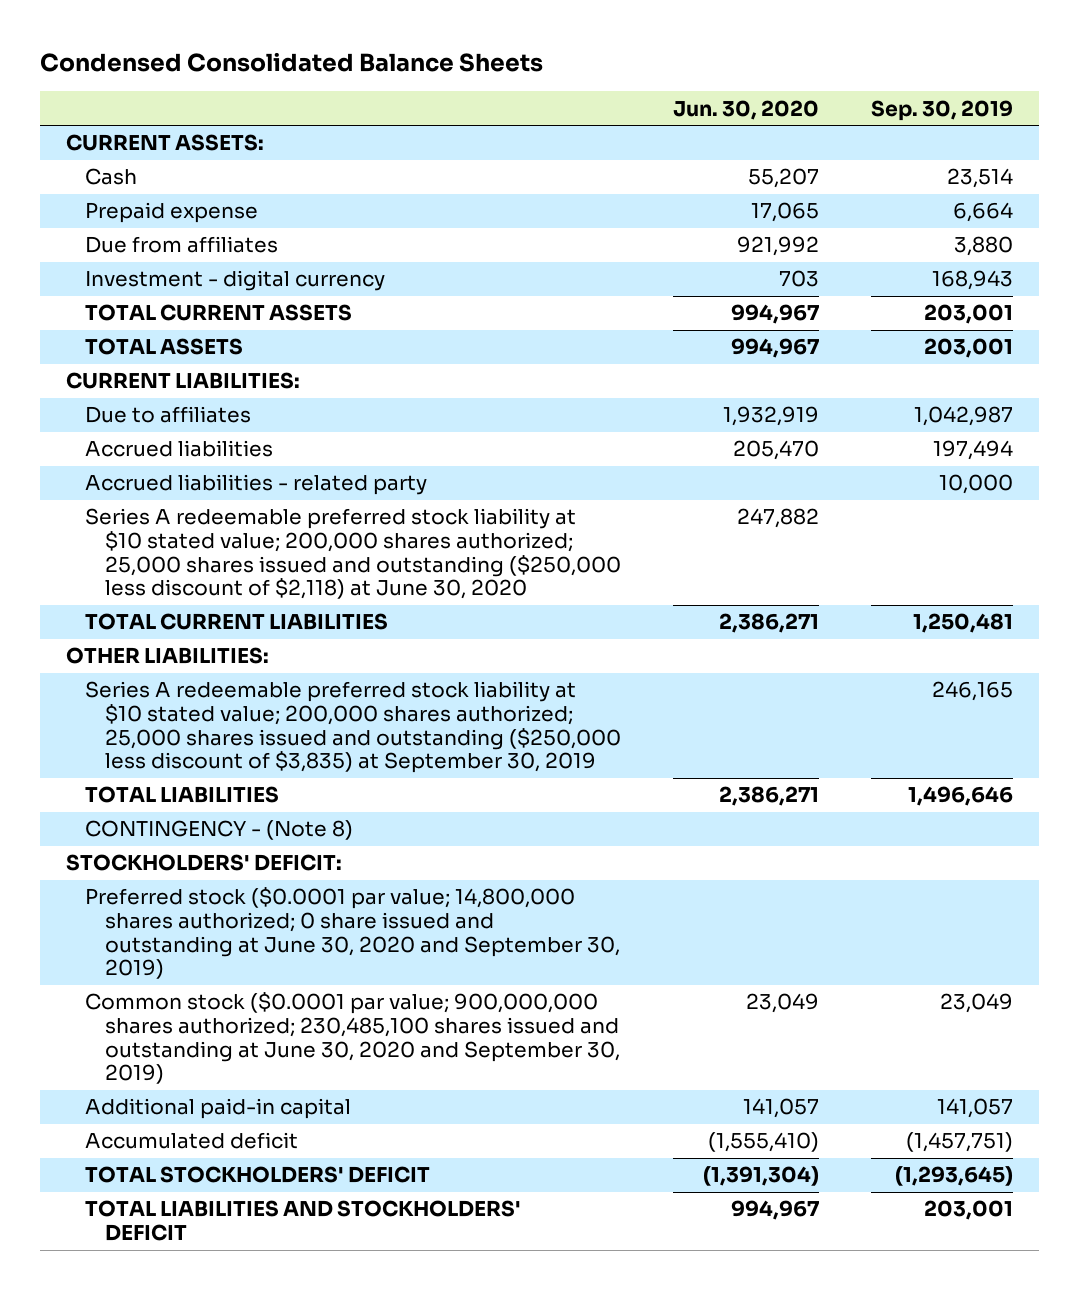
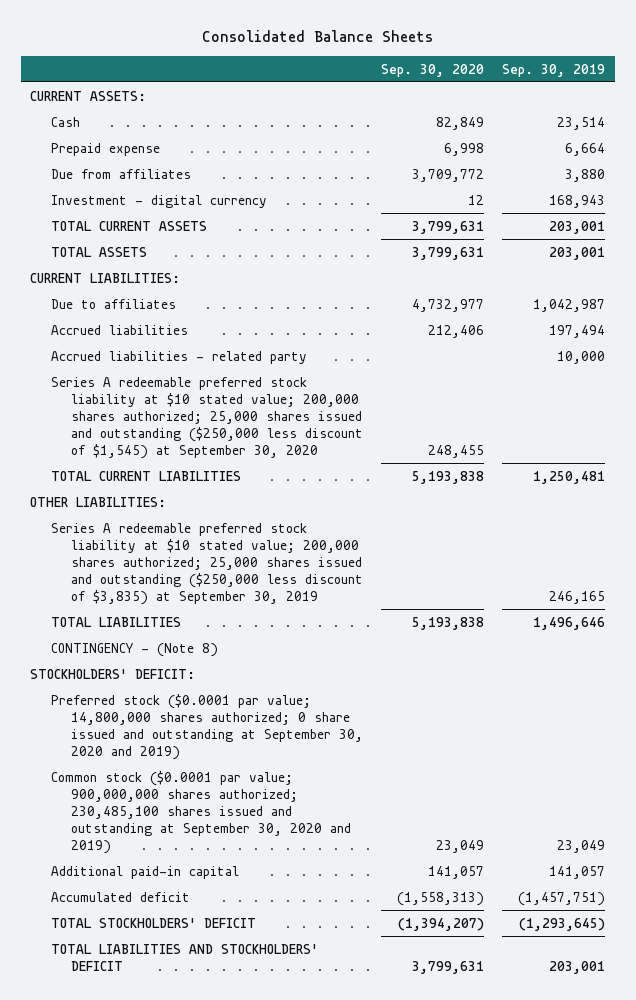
[39,52,543,73] Condensed Consolidated Balance Sheets -> [201,30,433,43] Consolidated Balance Sheets
[673,99,820,120] Jun. 30, 2020 -> none
none -> [381,63,485,77] Sep. 30, 2020
[85,508,622,600] Series A redeemable preferred stock liability at $10 stated value; 200,000 shares authorized; 25,000 shares issued and outstanding ($250,000 less discount of $2,118) at June 30, 2020 -> [50,376,363,460] Series A redeemable preferred stock liability at $10 stated value; 200,000 shares authorized; 25,000 shares issued and outstanding ($250,000 less discount of $1,545) at September 30, 2020
[85,887,621,980] Preferred stock ($0.0001 par value; 14,800,000 shares authorized; 0 share issued and outstanding at June 30, 2020 and September 30, 2019) -> [50,693,363,761] Preferred stock ($0.0001 par value; 14,800,000 shares authorized; 0 share issued and outstanding at September 30, 2020 and 2019)
[85,992,621,1085] Common stock ($0.0001 par value; 900,000,000 shares authorized; 230,485,100 shares issued and outstanding at June 30, 2020 and September 30, 2019) -> [50,770,351,855] Common stock ($0.0001 par value; 900,000,000 shares authorized; 230,485,100 shares issued and outstanding at September 30, 2020 and 2019)

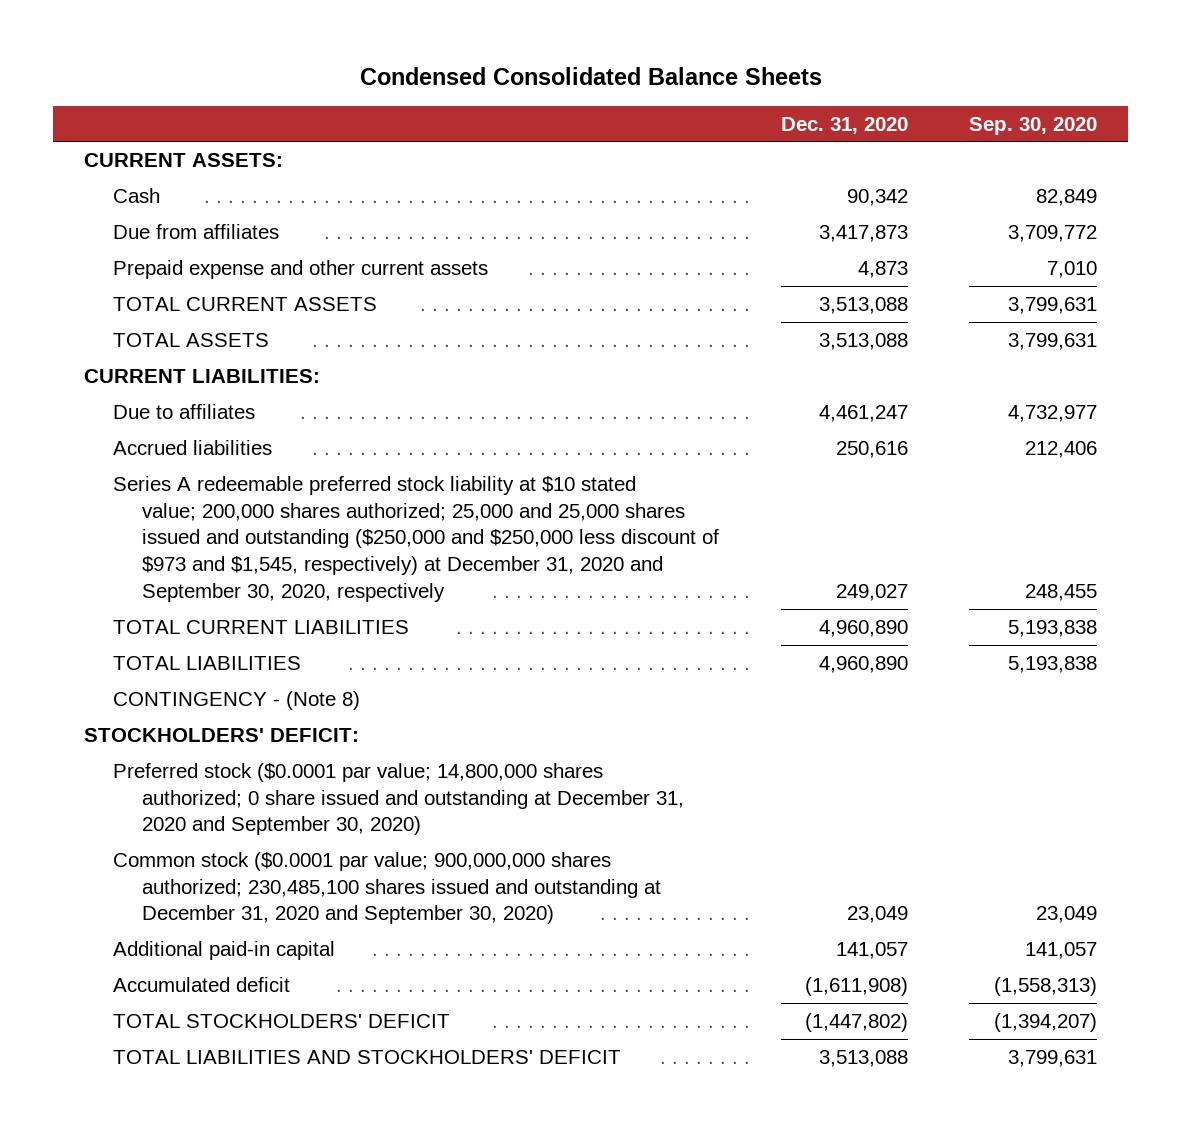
[201,30,433,43] Consolidated Balance Sheets -> [359,66,822,85] Condensed Consolidated Balance Sheets
[502,63,606,77] Sep. 30, 2019 -> none
none -> [780,116,908,134] Dec. 31, 2020
[50,142,160,156] Prepaid expense -> none
[50,194,267,208] Investment - digital currency -> none
none -> [112,259,488,279] Prepaid expense and other current assets
[50,350,307,364] Accrued liabilities - related party -> none
[50,376,363,460] Series A redeemable preferred stock liability at $10 stated value; 200,000 shares authorized; 25,000 shares issued and outstanding ($250,000 less discount of $1,545) at September 30, 2020 -> [112,475,719,603] Series A redeemable preferred stock liability at $10 stated value; 200,000 shares authorized; 25,000 and 25,000 shares issued and outstanding ($250,000 and $250,000 less discount of $973 and $1,545, respectively) at December 31, 2020 and September 30, 2020, respectively
[30,496,167,507] OTHER LIABILITIES: -> none
[50,522,363,606] Series A redeemable preferred stock liability at $10 stated value; 200,000 shares authorized; 25,000 shares issued and outstanding ($250,000 less discount of $3,835) at September 30, 2019 -> none
[50,693,363,761] Preferred stock ($0.0001 par value; 14,800,000 shares authorized; 0 share issued and outstanding at September 30, 2020 and 2019) -> [112,762,684,836] Preferred stock ($0.0001 par value; 14,800,000 shares authorized; 0 share issued and outstanding at December 31, 2020 and September 30, 2020)
[50,770,351,855] Common stock ($0.0001 par value; 900,000,000 shares authorized; 230,485,100 shares issued and outstanding at September 30, 2020 and 2019) -> [112,851,661,925] Common stock ($0.0001 par value; 900,000,000 shares authorized; 230,485,100 shares issued and outstanding at December 31, 2020 and September 30, 2020)

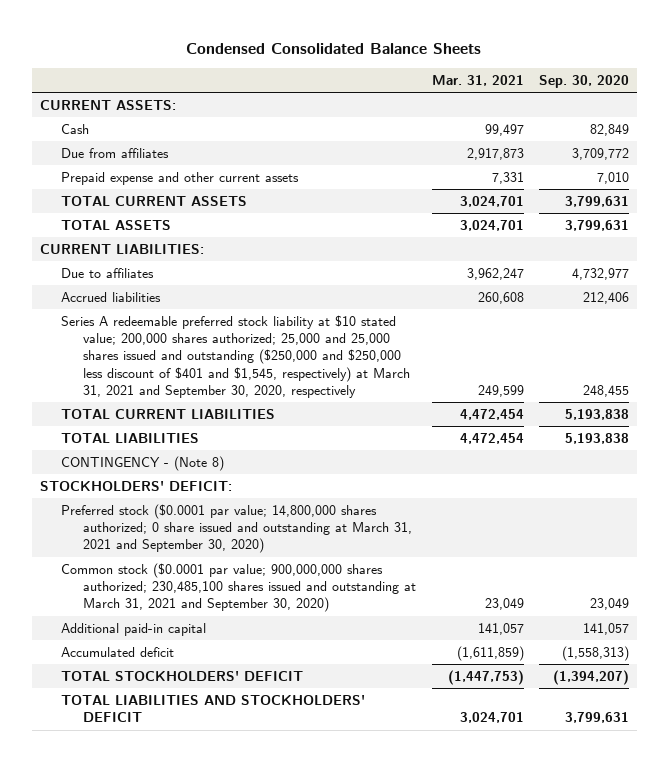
[780,116,908,134] Dec. 31, 2020 -> none
none -> [431,75,524,87] Mar. 31, 2021
[112,475,719,603] Series A redeemable preferred stock liability at $10 stated value; 200,000 shares authorized; 25,000 and 25,000 shares issued and outstanding ($250,000 and $250,000 less discount of $973 and $1,545, respectively) at December 31, 2020 and September 30, 2020, respectively -> [61,315,411,398] Series A redeemable preferred stock liability at $10 stated value; 200,000 shares authorized; 25,000 and 25,000 shares issued and outstanding ($250,000 and $250,000 less discount of $401 and $1,545, respectively) at March 31, 2021 and September 30, 2020, respectively
[112,762,684,836] Preferred stock ($0.0001 par value; 14,800,000 shares authorized; 0 share issued and outstanding at December 31, 2020 and September 30, 2020) -> [61,504,413,554] Preferred stock ($0.0001 par value; 14,800,000 shares authorized; 0 share issued and outstanding at March 31, 2021 and September 30, 2020)
[112,851,661,925] Common stock ($0.0001 par value; 900,000,000 shares authorized; 230,485,100 shares issued and outstanding at December 31, 2020 and September 30, 2020) -> [61,563,417,613] Common stock ($0.0001 par value; 900,000,000 shares authorized; 230,485,100 shares issued and outstanding at March 31, 2021 and September 30, 2020)

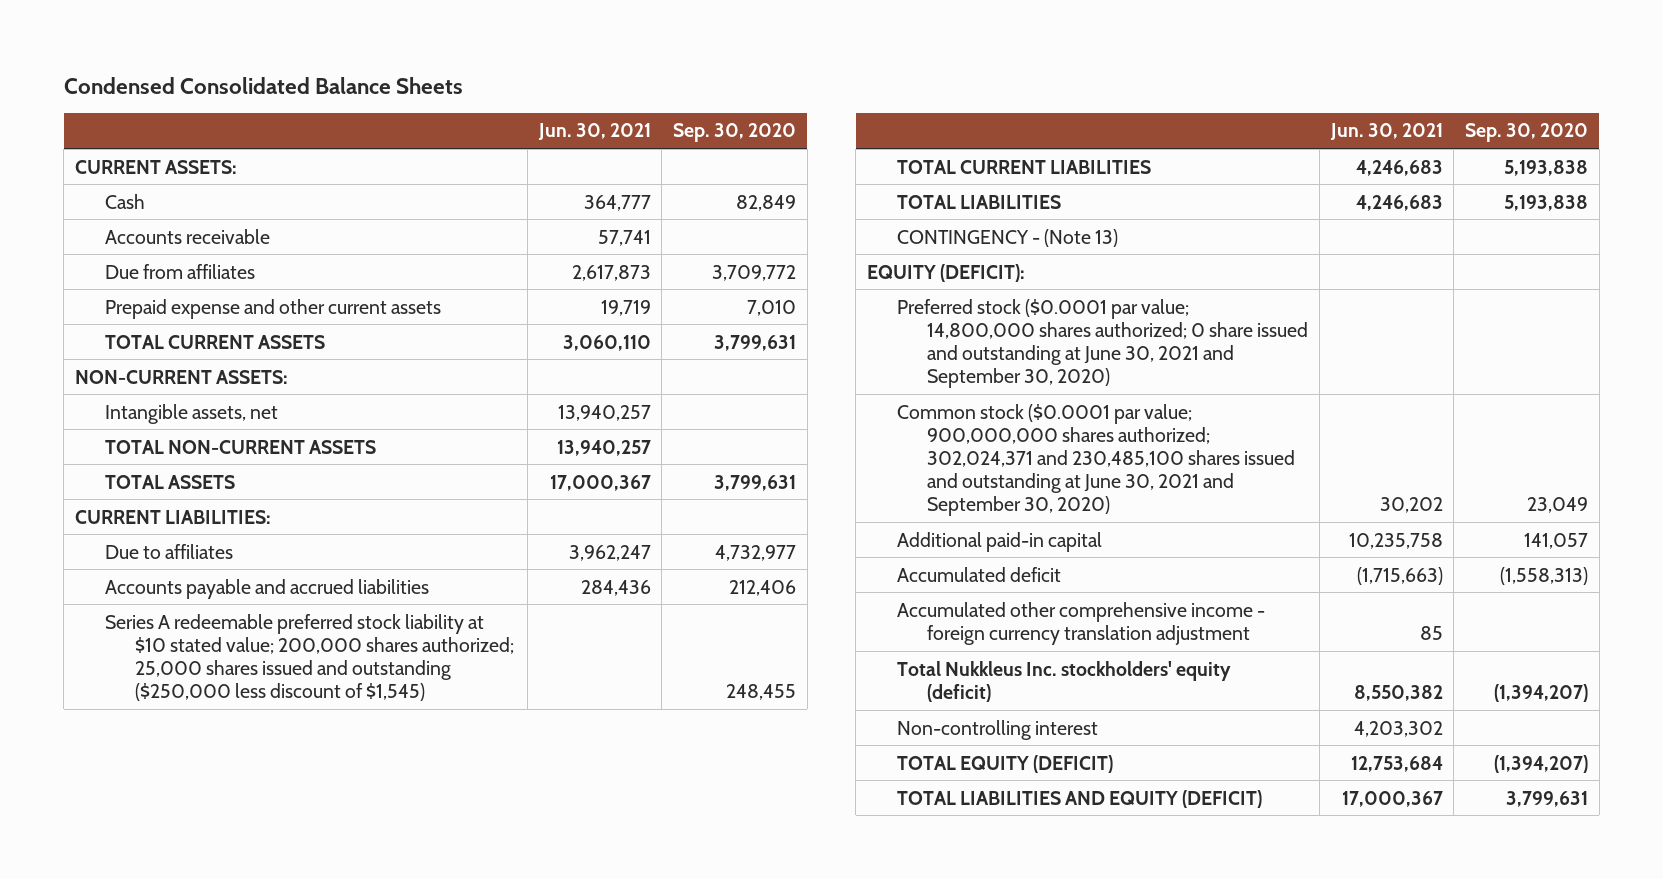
[431,75,524,87] Mar. 31, 2021 -> none
none -> [537,123,651,141] Jun. 30, 2021
none -> [104,228,270,244] Accounts receivable
none -> [74,369,288,384] NON-CURRENT ASSETS:
none -> [104,403,278,424] Intangible assets, net
none -> [104,439,376,454] TOTAL NON-CURRENT ASSETS
[61,292,162,303] Accrued liabilities -> [104,578,429,599] Accounts payable and accrued liabilities
[61,315,411,398] Series A redeemable preferred stock liability at $10 stated value; 200,000 shares authorized; 25,000 and 25,000 shares issued and outstanding ($250,000 and $250,000 less discount of $401 and $1,545, respectively) at March 31, 2021 and September 30, 2020, respectively -> [104,613,515,701] Series A redeemable preferred stock liability at $10 stated value; 200,000 shares authorized; 25,000 shares issued and outstanding ($250,000 less discount of $1,545)
[61,456,225,472] CONTINGENCY - (Note 8) -> [897,228,1119,247] CONTINGENCY - (Note 13)
[39,481,232,492] STOCKHOLDERS' DEFICIT: -> [866,263,1025,282] EQUITY (DEFICIT):
[61,504,413,554] Preferred stock ($0.0001 par value; 14,800,000 shares authorized; 0 share issued and outstanding at March 31, 2021 and September 30, 2020) -> [897,298,1309,388] Preferred stock ($0.0001 par value; 14,800,000 shares authorized; 0 share issued and outstanding at June 30, 2021 and September 30, 2020)
[61,563,417,613] Common stock ($0.0001 par value; 900,000,000 shares authorized; 230,485,100 shares issued and outstanding at March 31, 2021 and September 30, 2020) -> [897,403,1296,516] Common stock ($0.0001 par value; 900,000,000 shares authorized; 302,024,371 and 230,485,100 shares issued and outstanding at June 30, 2021 and September 30, 2020)
none -> [897,601,1266,645] Accumulated other comprehensive income - foreign currency translation adjustment
[61,671,304,682] TOTAL STOCKHOLDERS' DEFICIT -> [897,660,1232,702] Total Nukkleus Inc. stockholders' equity (deficit)
none -> [897,719,1099,740] Non-controlling interest
none -> [897,754,1114,773] TOTAL EQUITY (DEFICIT)
[61,695,366,723] TOTAL LIABILITIES AND STOCKHOLDERS' DEFICIT -> [897,789,1263,808] TOTAL LIABILITIES AND EQUITY (DEFICIT)

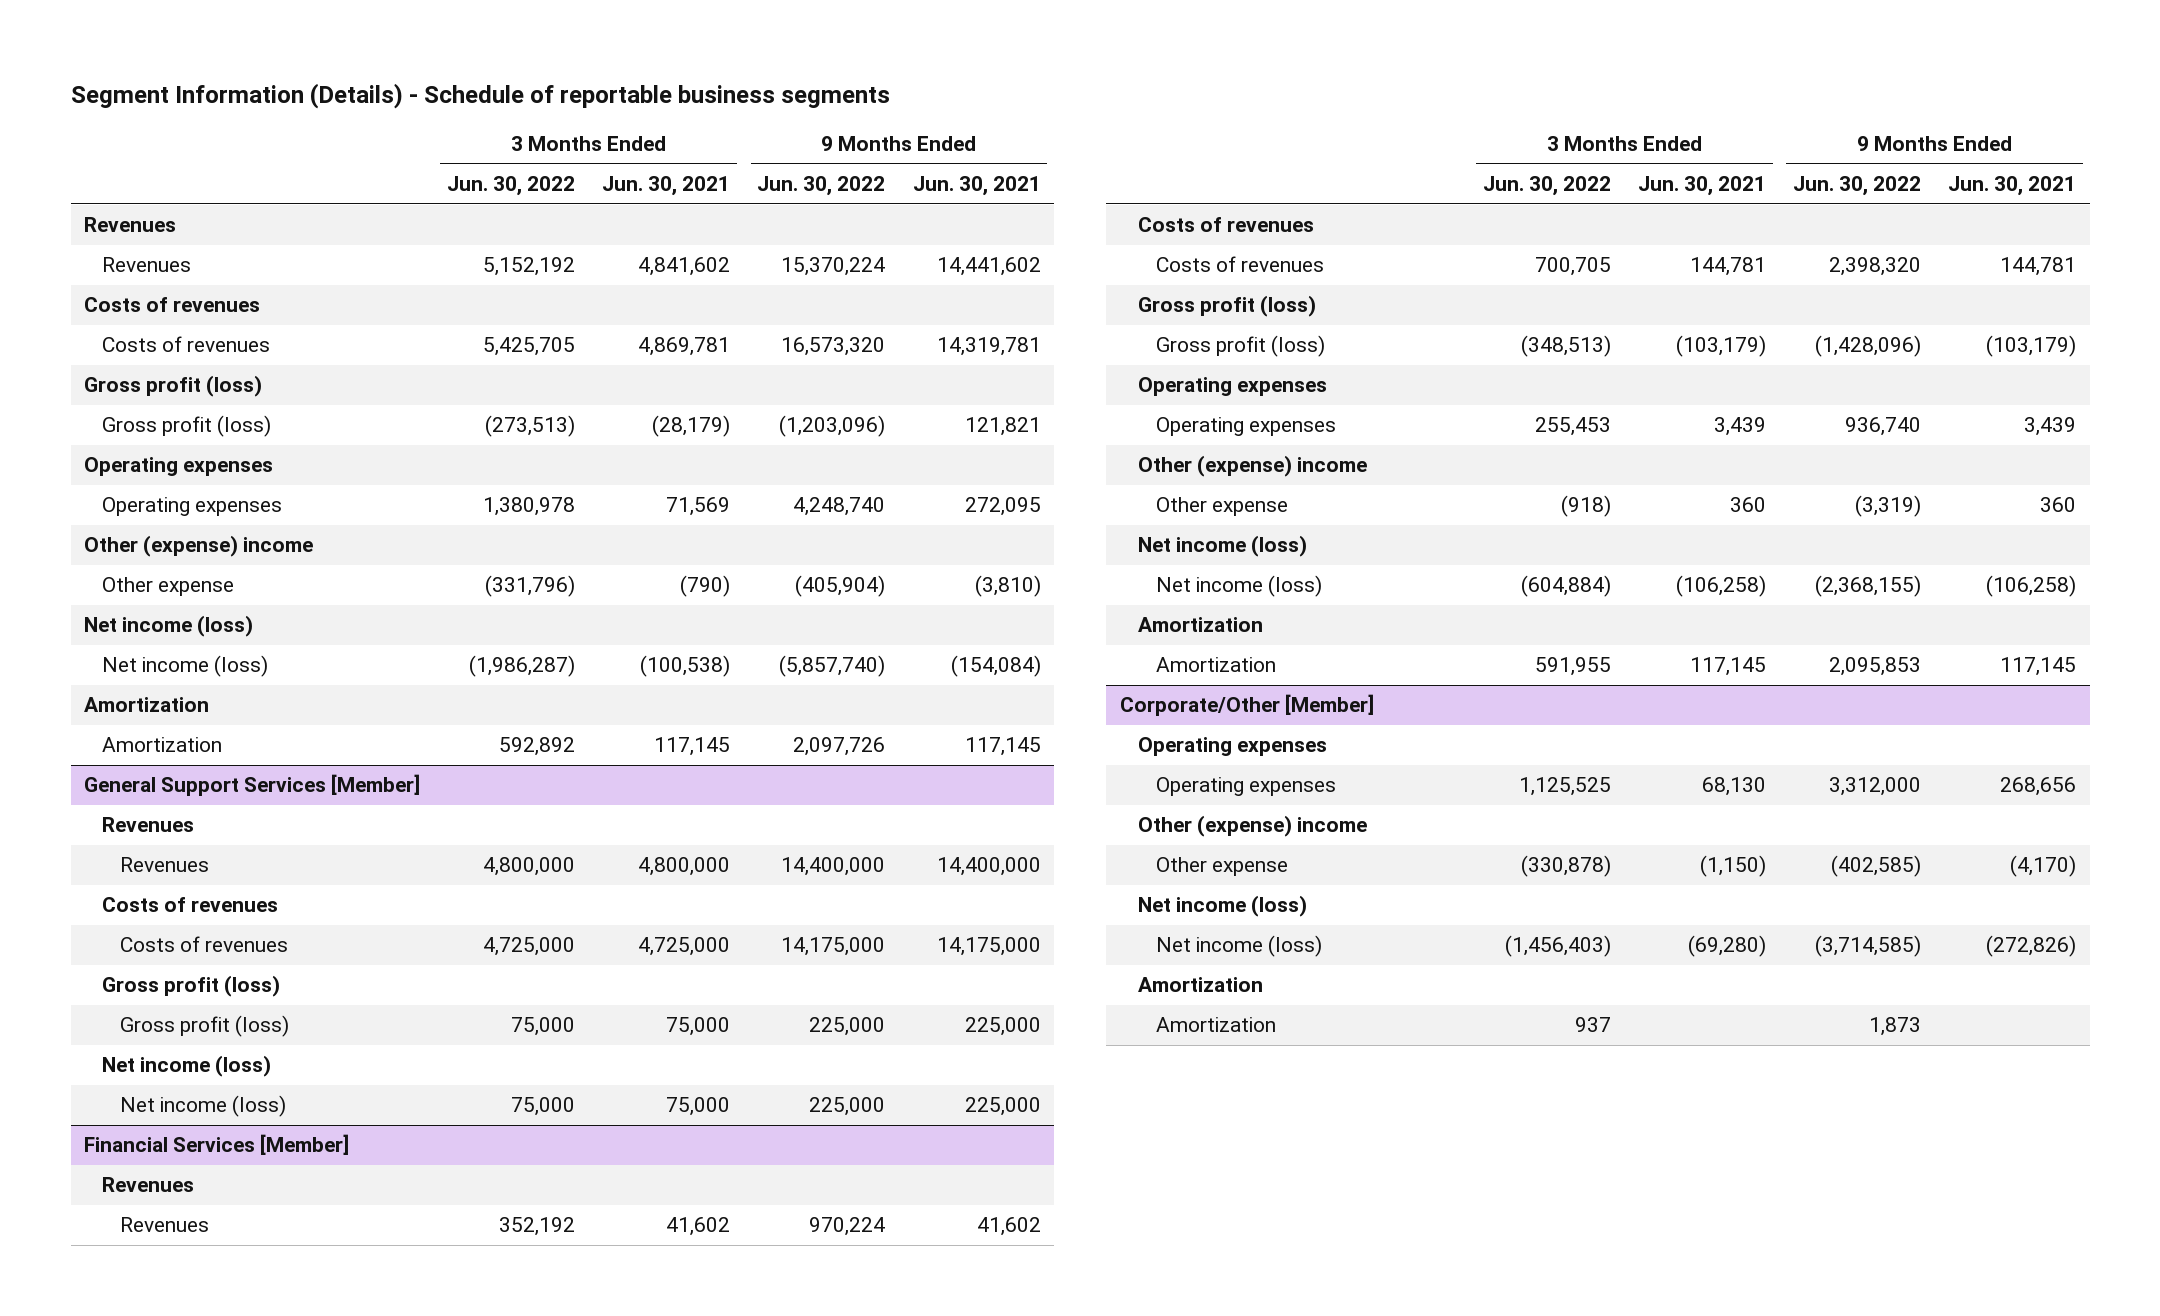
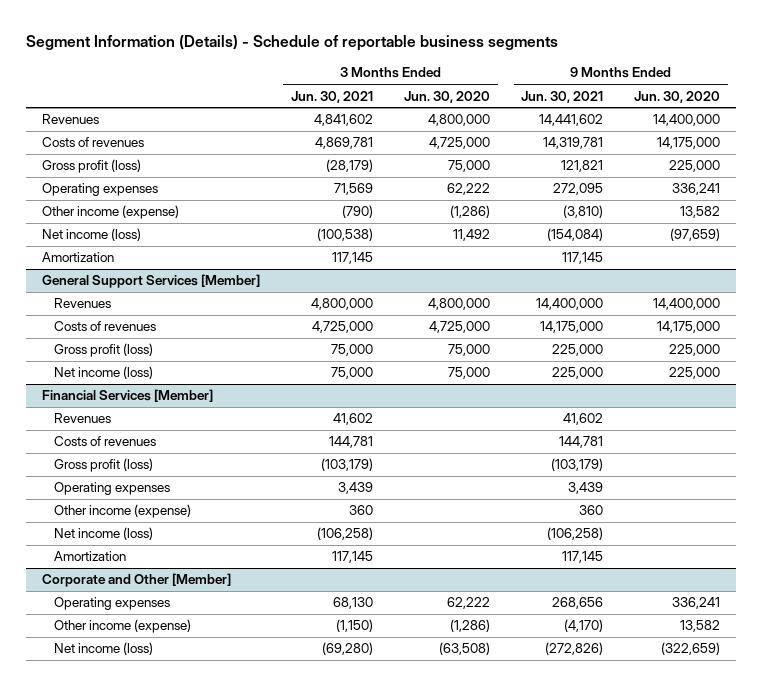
[447,176,576,197] Jun. 30, 2022 -> none
[757,176,886,197] Jun. 30, 2022 -> none
none -> [404,90,491,103] Jun. 30, 2020
none -> [634,90,721,103] Jun. 30, 2020
[84,217,177,233] Revenues -> none
[84,297,261,313] Costs of revenues -> none
[84,375,263,398] Gross profit (loss) -> none
[84,457,274,477] Operating expenses -> none
[84,535,314,558] Other (expense) income -> none
[84,615,254,638] Net income (loss) -> none
[102,577,235,597] Other expense -> [41,205,179,220] Other income (expense)
[84,697,210,713] Amortization -> none
[102,817,195,833] Revenues -> none
[102,897,279,913] Costs of revenues -> none
[102,975,281,998] Gross profit (loss) -> none
[102,1055,272,1078] Net income (loss) -> none
[102,1177,195,1193] Revenues -> none
[1137,217,1314,233] Costs of revenues -> none
[1137,295,1316,318] Gross profit (loss) -> none
[1137,377,1327,397] Operating expenses -> none
[1137,455,1367,478] Other (expense) income -> none
[1137,535,1307,558] Net income (loss) -> none
[1155,497,1288,517] Other expense -> [54,504,192,519] Other income (expense)
[1137,617,1263,633] Amortization -> none
[1137,737,1327,757] Operating expenses -> none
[1119,694,1374,717] Corporate/Other [Member] -> [41,573,231,588] Corporate and Other [Member]
[1137,815,1367,838] Other (expense) income -> none
[1137,895,1307,918] Net income (loss) -> none
[1155,857,1288,877] Other expense -> [54,619,192,634] Other income (expense)
[1137,977,1263,993] Amortization -> none
[1155,1017,1276,1033] Amortization -> none

